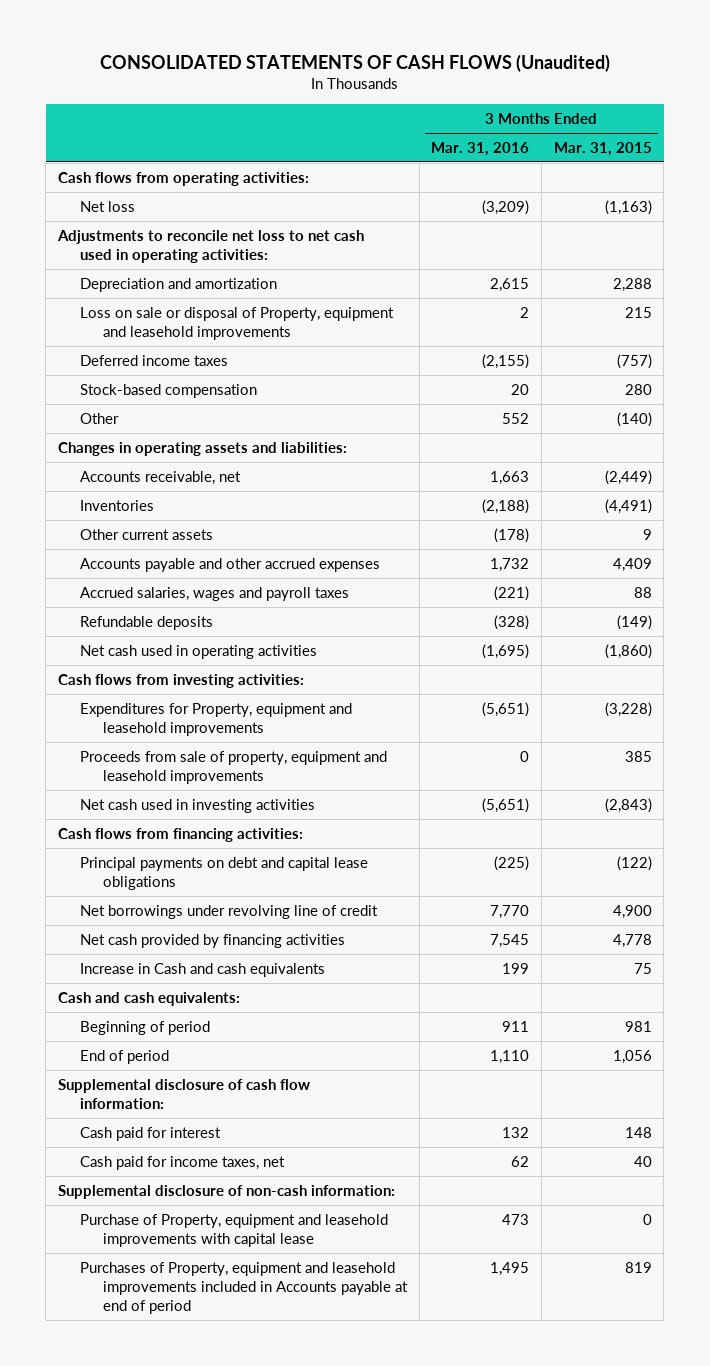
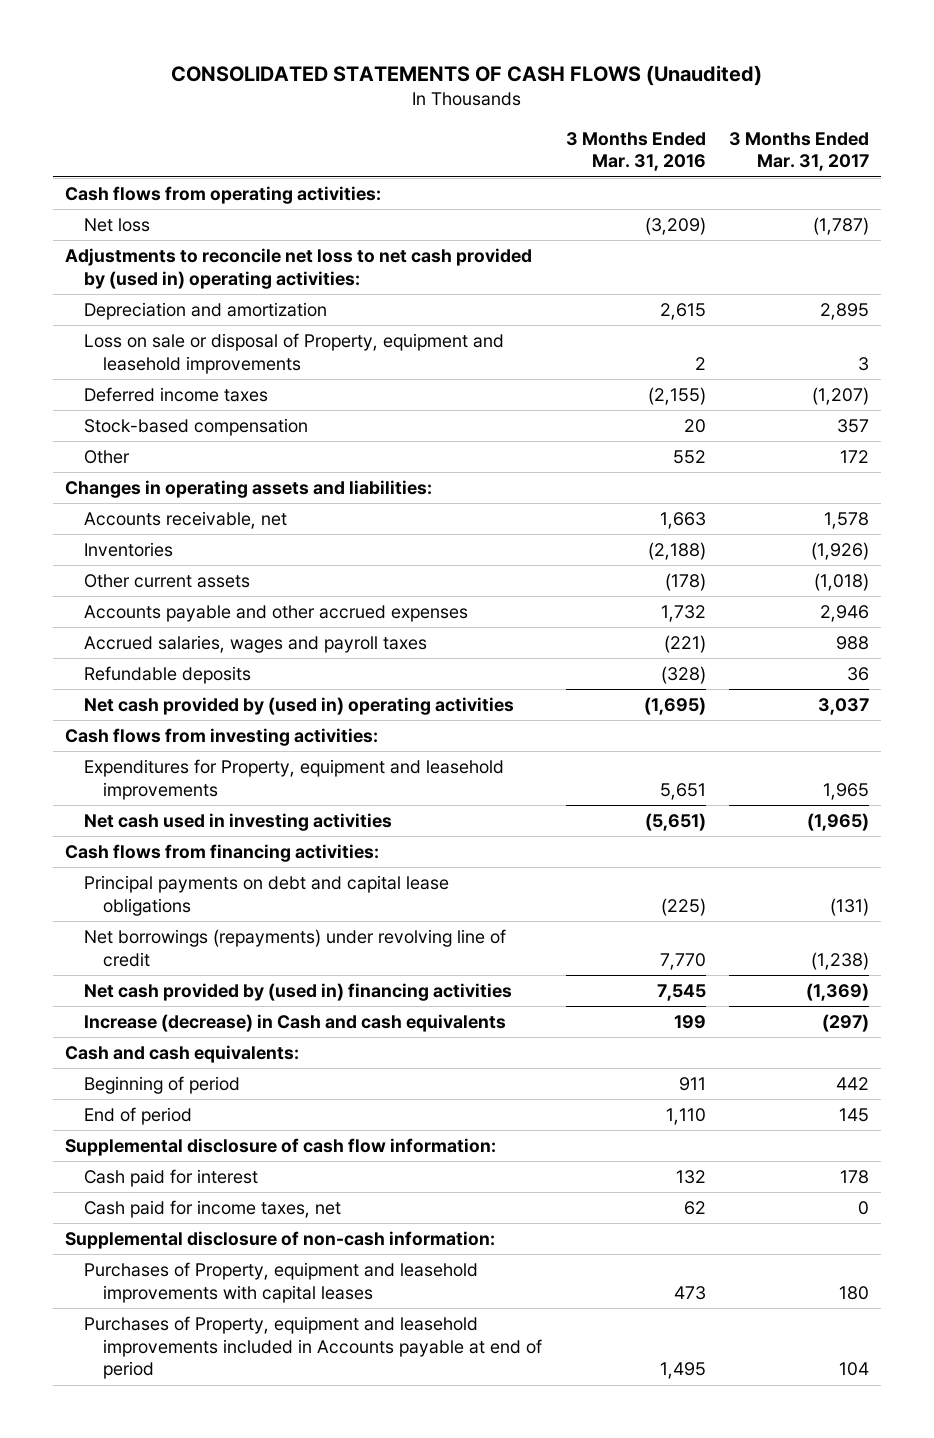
[553,141,652,156] Mar. 31, 2015 -> none
none -> [729,131,870,172] 3 Months Ended Mar. 31, 2017
[56,229,364,263] Adjustments to reconcile net loss to net cash used in operating activities: -> [64,247,532,289] Adjustments to reconcile net loss to net cash provided by (used in) operating activities:
[80,644,318,659] Net cash used in operating activities -> [83,696,514,715] Net cash provided by (used in) operating activities
[80,750,388,784] Proceeds from sale of property, equipment and leasehold improvements -> none
[482,701,530,717] (5,651) -> [659,782,706,800] 5,651
[80,904,379,919] Net borrowings under revolving line of credit -> [83,928,506,967] Net borrowings (repayments) under revolving line of credit
[80,933,346,948] Net cash provided by financing activities -> [83,982,512,1001] Net cash provided by (used in) financing activities
[80,962,326,977] Increase in Cash and cash equivalents -> [83,1013,506,1032] Increase (decrease) in Cash and cash equivalents
[80,1213,389,1247] Purchase of Property, equipment and leasehold improvements with capital lease -> [83,1261,478,1303] Purchases of Property, equipment and leasehold improvements with capital leases

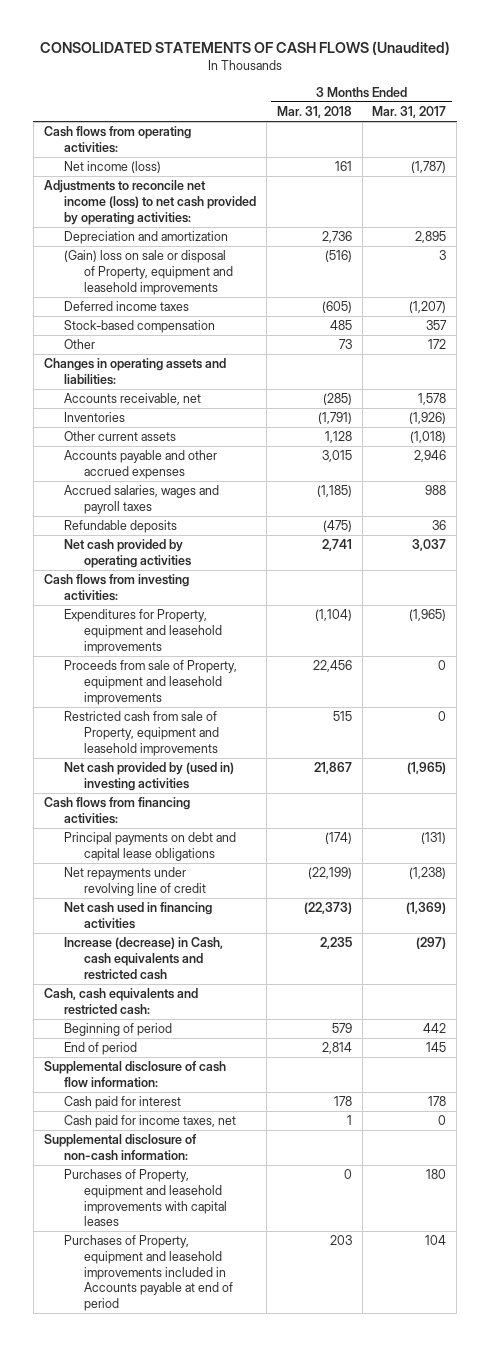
[565,131,706,172] 3 Months Ended Mar. 31, 2016 -> none
none -> [276,106,352,119] Mar. 31, 2018
[83,217,150,232] Net loss -> [63,161,161,174] Net income (loss)
[64,247,532,289] Adjustments to reconcile net loss to net cash provided by (used in) operating activities: -> [43,180,256,225] Adjustments to reconcile net income (loss) to net cash provided by operating activities:
[83,332,504,374] Loss on sale or disposal of Property, equipment and leasehold improvements -> [63,250,233,295] (Gain) loss on sale or disposal of Property, equipment and leasehold improvements
[83,696,514,715] Net cash provided by (used in) operating activities -> [63,539,191,568] Net cash provided by operating activities
[823,782,870,800] 1,965 -> [409,609,447,622] (1,965)
none -> [63,660,237,705] Proceeds from sale of Property, equipment and leasehold improvements
none -> [63,711,219,756] Restricted cash from sale of Property, equipment and leasehold improvements
[83,812,392,831] Net cash used in investing activities -> [63,762,234,791] Net cash provided by (used in) investing activities
[83,928,506,967] Net borrowings (repayments) under revolving line of credit -> [63,867,206,896] Net repayments under revolving line of credit
[83,982,512,1001] Net cash provided by (used in) financing activities -> [63,902,212,929] Net cash used in financing activities
[83,1013,506,1032] Increase (decrease) in Cash and cash equivalents -> [63,937,223,980] Increase (decrease) in Cash, cash equivalents and restricted cash
[64,1044,299,1063] Cash and cash equivalents: -> [43,988,198,1015] Cash, cash equivalents and restricted cash:

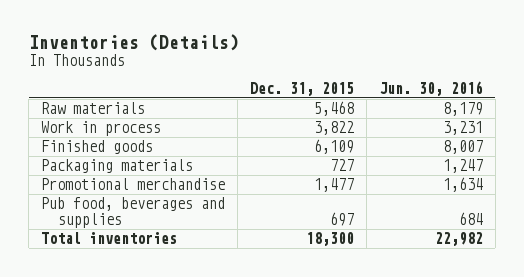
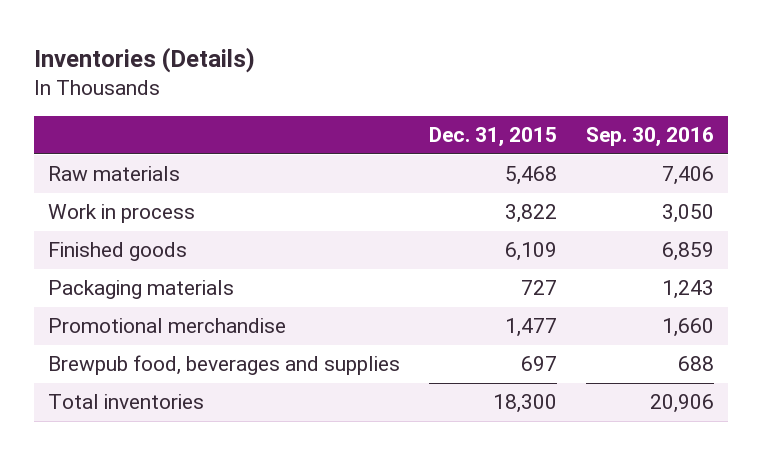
[378,80,483,96] Jun. 30, 2016 -> none
none -> [586,127,715,148] Sep. 30, 2016
[41,197,226,228] Pub food, beverages and supplies -> [48,355,401,376] Brewpub food, beverages and supplies

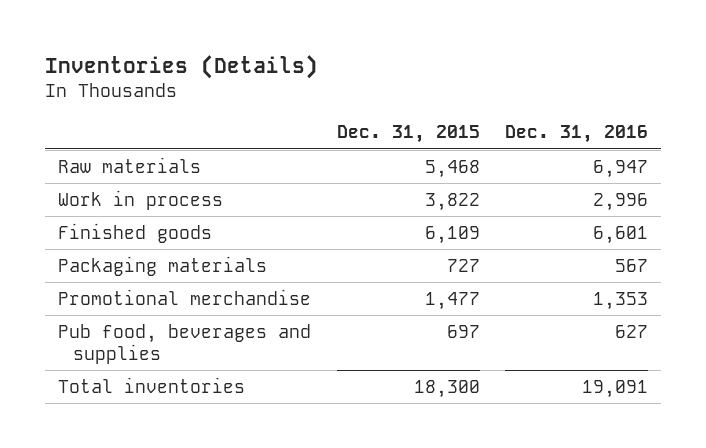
[586,127,715,148] Sep. 30, 2016 -> none
none -> [505,125,649,144] Dec. 31, 2016
[48,355,401,376] Brewpub food, beverages and supplies -> [58,323,312,364] Pub food, beverages and supplies

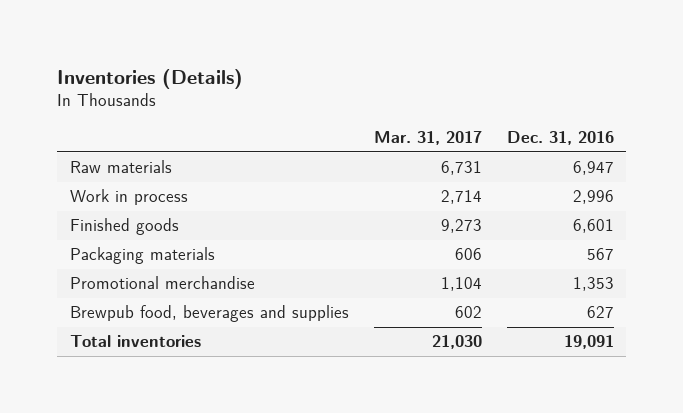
[336,125,480,144] Dec. 31, 2015 -> none
none -> [373,131,482,146] Mar. 31, 2017
[58,323,312,364] Pub food, beverages and supplies -> [69,305,349,323] Brewpub food, beverages and supplies

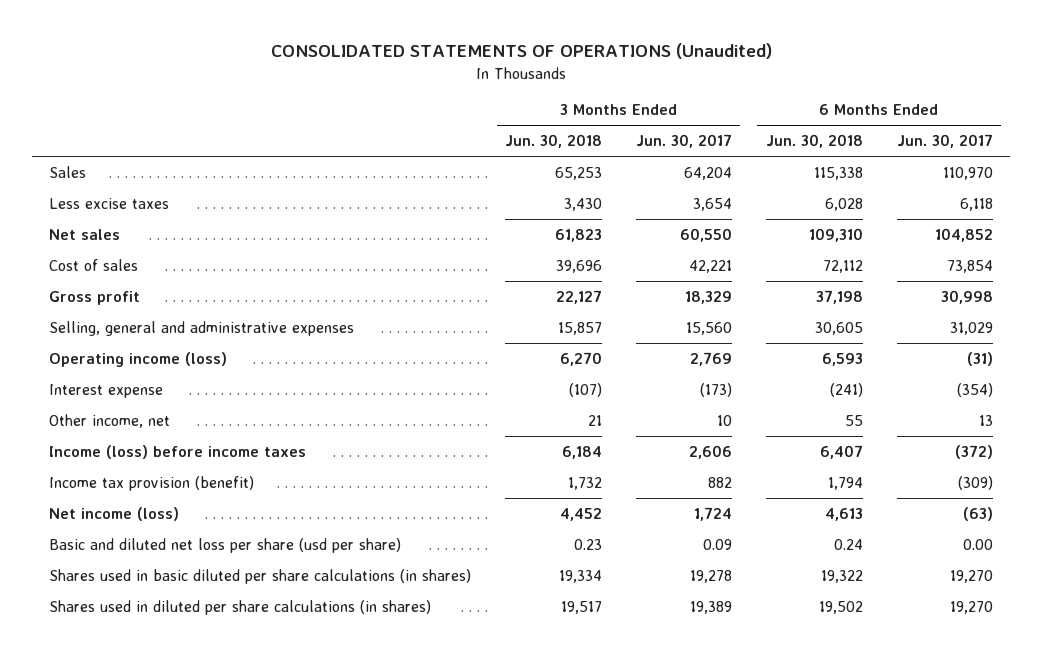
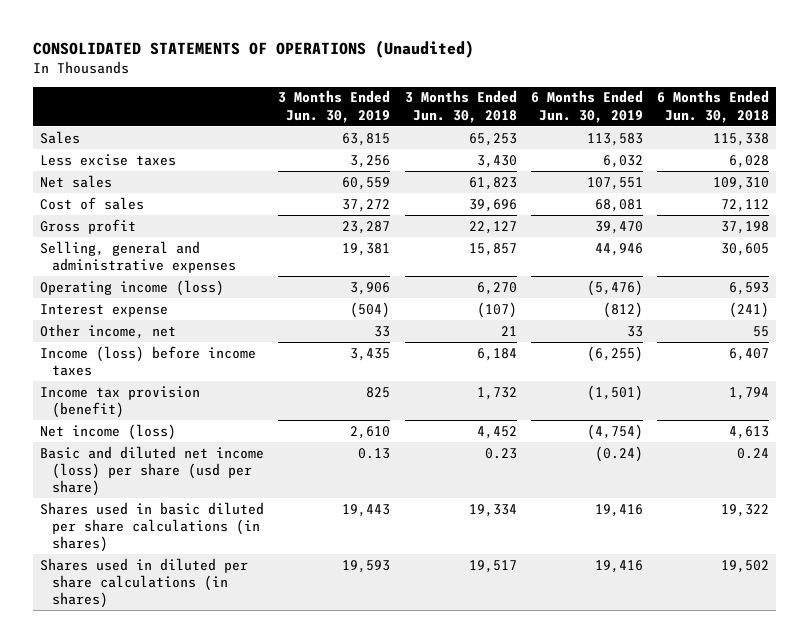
[635,134,732,149] Jun. 30, 2017 -> none
[896,134,993,149] Jun. 30, 2017 -> none
none -> [278,90,391,123] 3 Months Ended Jun. 30, 2019
none -> [530,90,643,123] 6 Months Ended Jun. 30, 2019
[49,537,402,553] Basic and diluted net loss per share (usd per share) -> [39,445,264,497] Basic and diluted net income (loss) per share (usd per share)

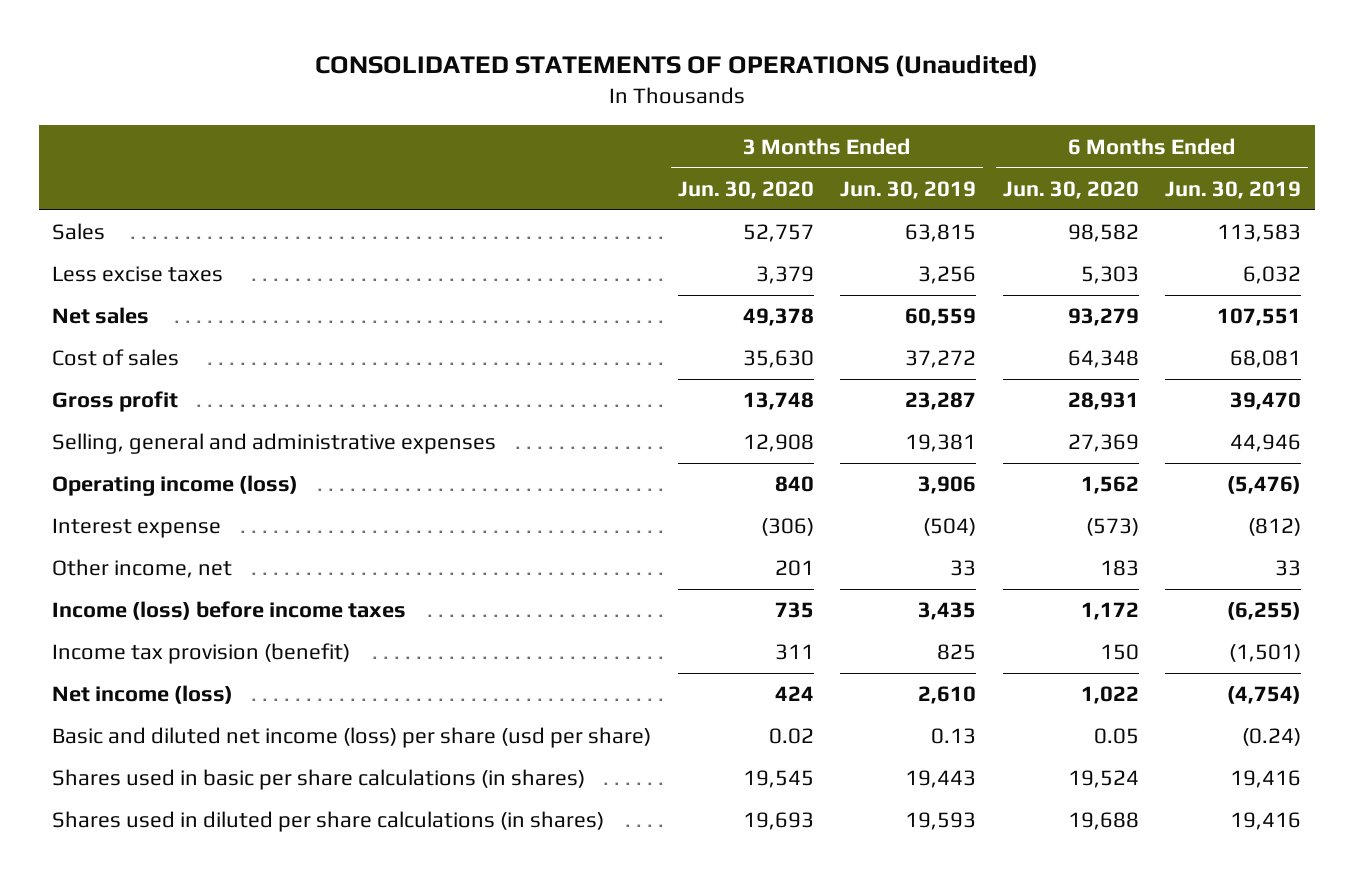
[404,90,517,123] 3 Months Ended Jun. 30, 2018 -> none
[657,90,770,123] 6 Months Ended Jun. 30, 2018 -> none
none -> [677,180,814,199] Jun. 30, 2020
none -> [1002,180,1139,199] Jun. 30, 2020
[39,501,264,553] Shares used in basic diluted per share calculations (in shares) -> [51,769,585,791] Shares used in basic per share calculations (in shares)

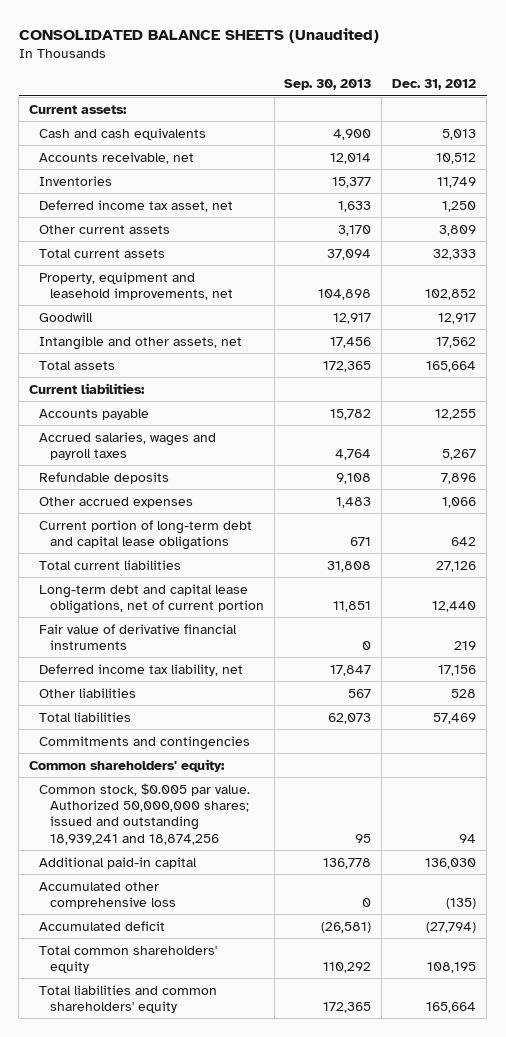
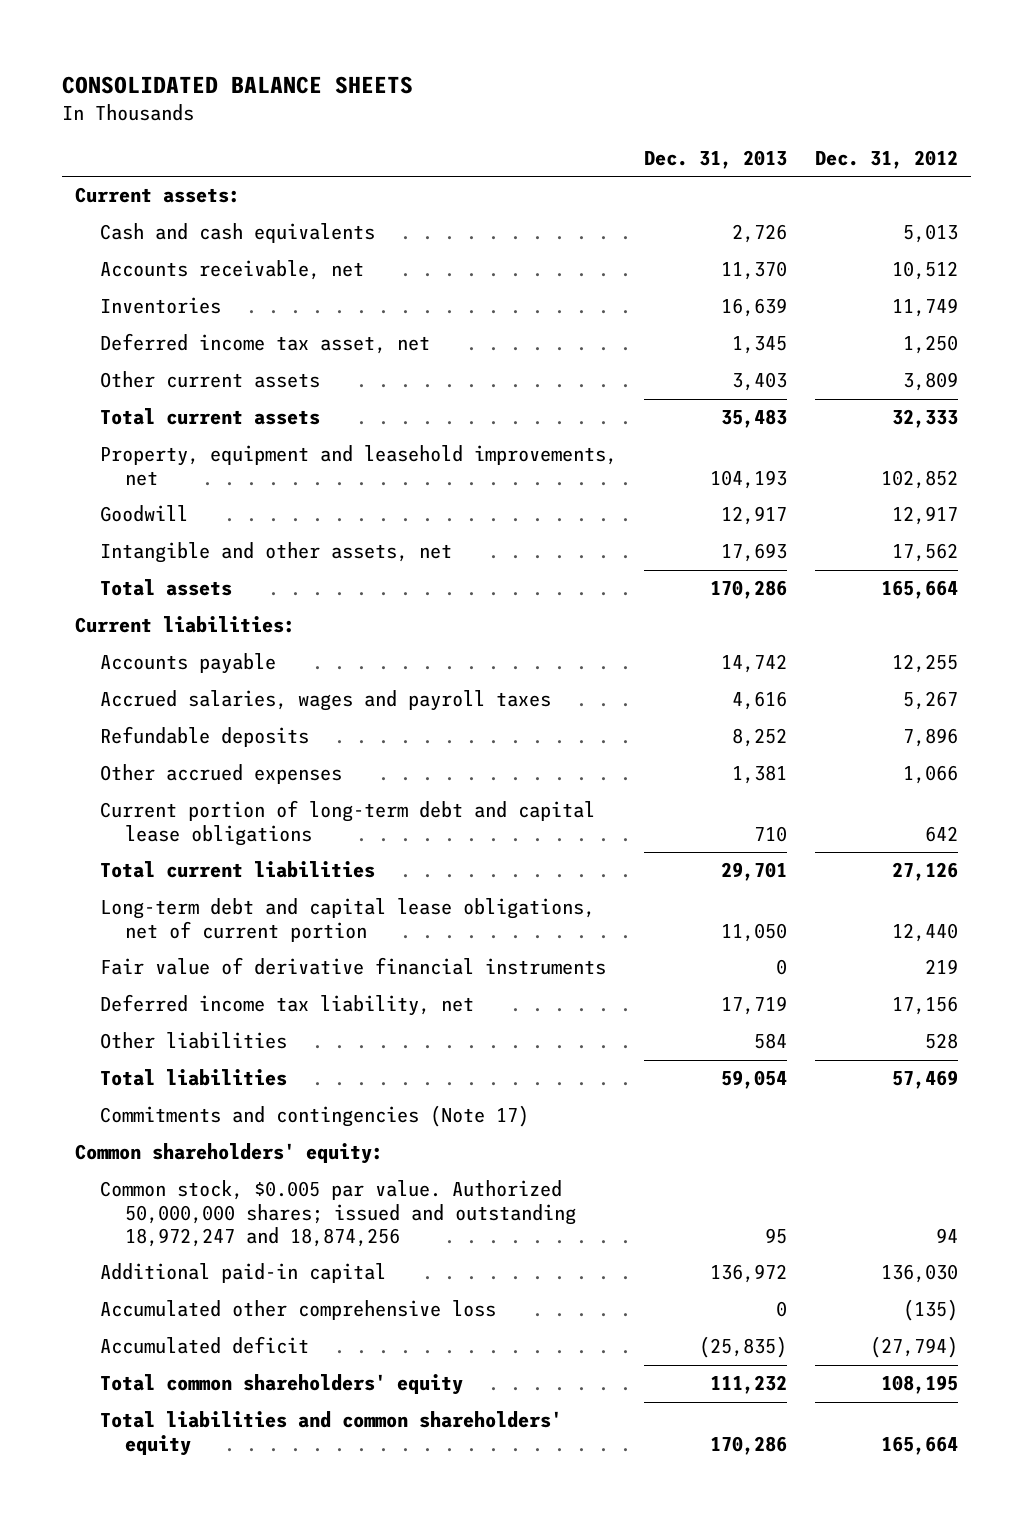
[18,27,379,43] CONSOLIDATED BALANCE SHEETS (Unaudited) -> [61,75,413,94] CONSOLIDATED BALANCE SHEETS
[284,79,372,91] Sep. 30, 2013 -> none
none -> [644,149,788,169] Dec. 31, 2013
[39,735,251,750] Commitments and contingencies -> [100,1105,530,1128] Commitments and contingencies (Note 17)
[39,782,251,845] Common stock, $0.005 par value. Authorized 50,000,000 shares; issued and outstanding 18,939,241 and 18,874,256 -> [100,1180,577,1247] Common stock, $0.005 par value. Authorized 50,000,000 shares; issued and outstanding 18,972,247 and 18,874,256

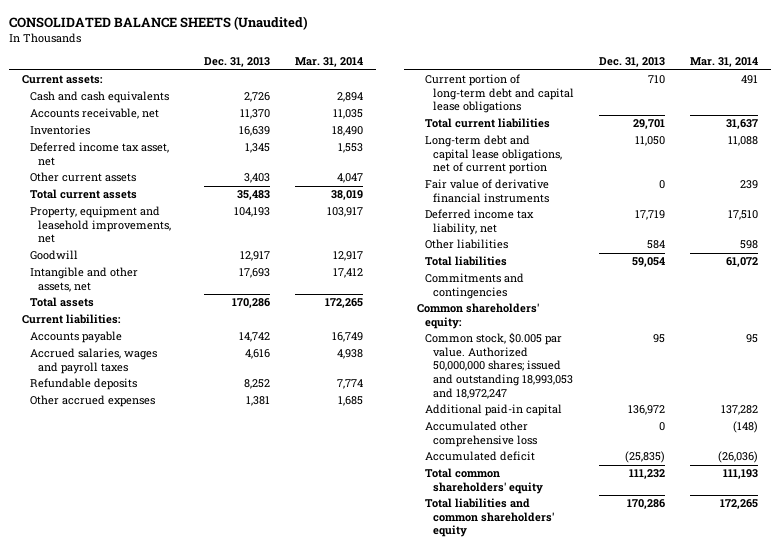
[61,75,413,94] CONSOLIDATED BALANCE SHEETS -> [9,15,309,30] CONSOLIDATED BALANCE SHEETS (Unaudited)
[814,149,958,169] Dec. 31, 2012 -> none
none -> [295,57,364,68] Mar. 31, 2014
[100,1105,530,1128] Commitments and contingencies (Note 17) -> [424,273,524,299] Commitments and contingencies
[100,1180,577,1247] Common stock, $0.005 par value. Authorized 50,000,000 shares; issued and outstanding 18,972,247 and 18,874,256 -> [424,332,573,399] Common stock, $0.005 par value. Authorized 50,000,000 shares; issued and outstanding 18,993,053 and 18,972,247

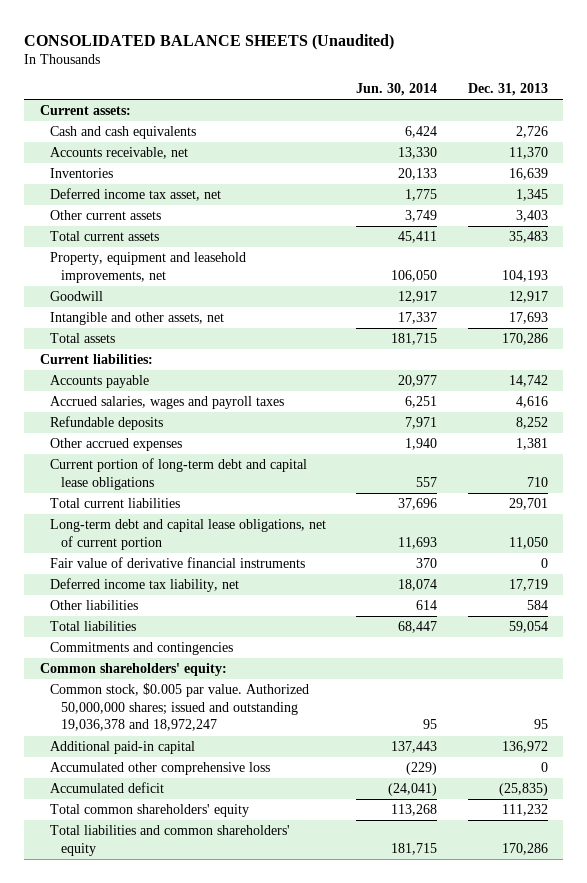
[295,57,364,68] Mar. 31, 2014 -> none
none -> [356,83,438,97] Jun. 30, 2014
[424,332,573,399] Common stock, $0.005 par value. Authorized 50,000,000 shares; issued and outstanding 18,993,053 and 18,972,247 -> [50,683,310,732] Common stock, $0.005 par value. Authorized 50,000,000 shares; issued and outstanding 19,036,378 and 18,972,247

